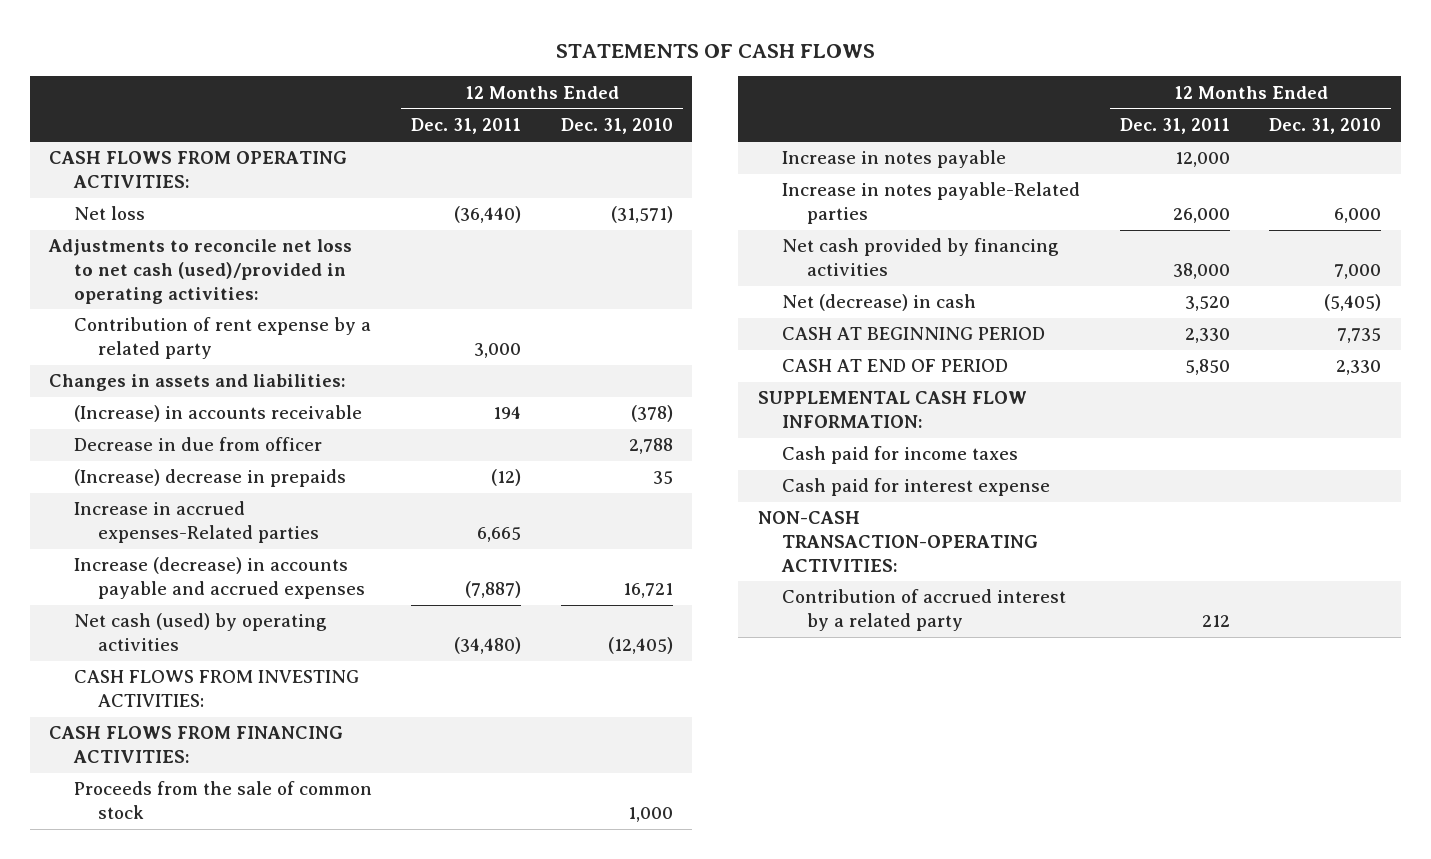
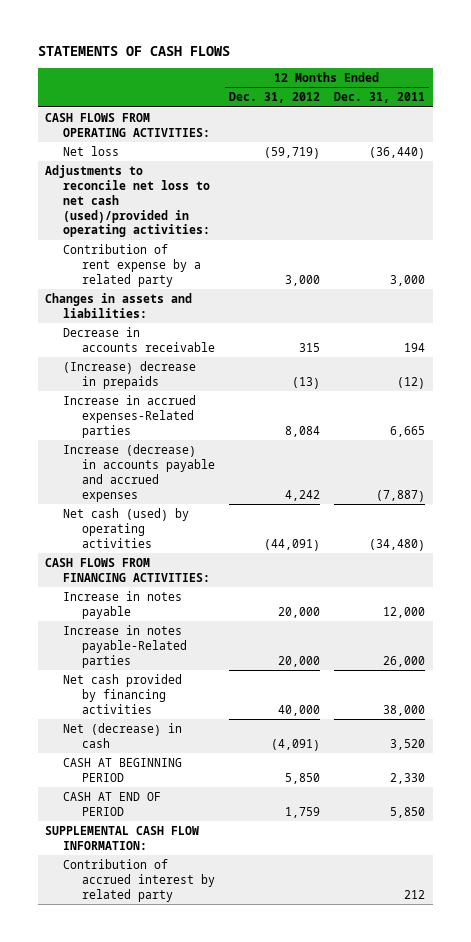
[560,118,673,135] Dec. 31, 2010 -> none
none -> [228,92,320,104] Dec. 31, 2012
[73,437,322,452] Decrease in due from officer -> none
[73,405,362,423] (Increase) in accounts receivable -> [63,326,215,352] Decrease in accounts receivable
[73,670,359,708] CASH FLOWS FROM INVESTING ACTIVITIES: -> none
[73,781,372,820] Proceeds from the sale of common stock -> none
[782,446,1019,465] Cash paid for income taxes -> none
[782,478,1051,497] Cash paid for interest expense -> none
[757,511,1039,572] NON-CASH TRANSACTION-OPERATING ACTIVITIES: -> none
[782,589,1067,632] Contribution of accrued interest by a related party -> [63,858,215,902] Contribution of accrued interest by related party

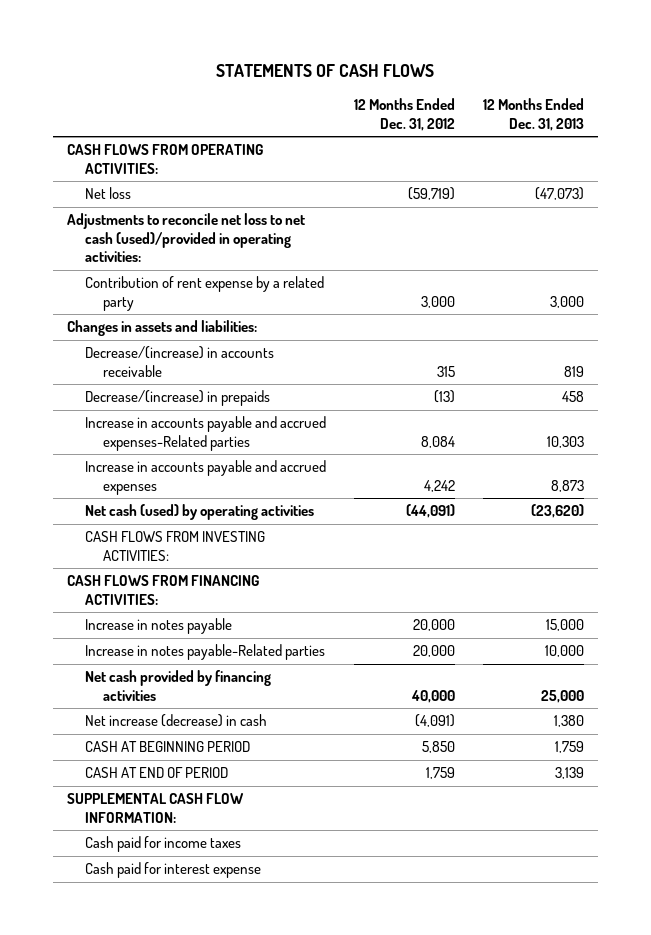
[334,92,426,104] Dec. 31, 2011 -> none
none -> [482,98,584,131] 12 Months Ended Dec. 31, 2013
[63,326,215,352] Decrease in accounts receivable -> [84,346,274,377] Decrease/(increase) in accounts receivable
[63,360,197,389] (Increase) decrease in prepaids -> [84,390,270,407] Decrease/(increase) in prepaids
[63,394,197,438] Increase in accrued expenses-Related parties -> [84,416,326,451] Increase in accounts payable and accrued expenses-Related parties
[63,443,215,502] Increase (decrease) in accounts payable and accrued expenses -> [84,460,326,495] Increase in accounts payable and accrued expenses
none -> [84,531,265,561] CASH FLOWS FROM INVESTING ACTIVITIES:
[63,722,183,748] Net (decrease) in cash -> [84,714,267,728] Net increase (decrease) in cash
[63,858,215,902] Contribution of accrued interest by related party -> none
none -> [84,836,241,853] Cash paid for income taxes
none -> [84,862,261,879] Cash paid for interest expense

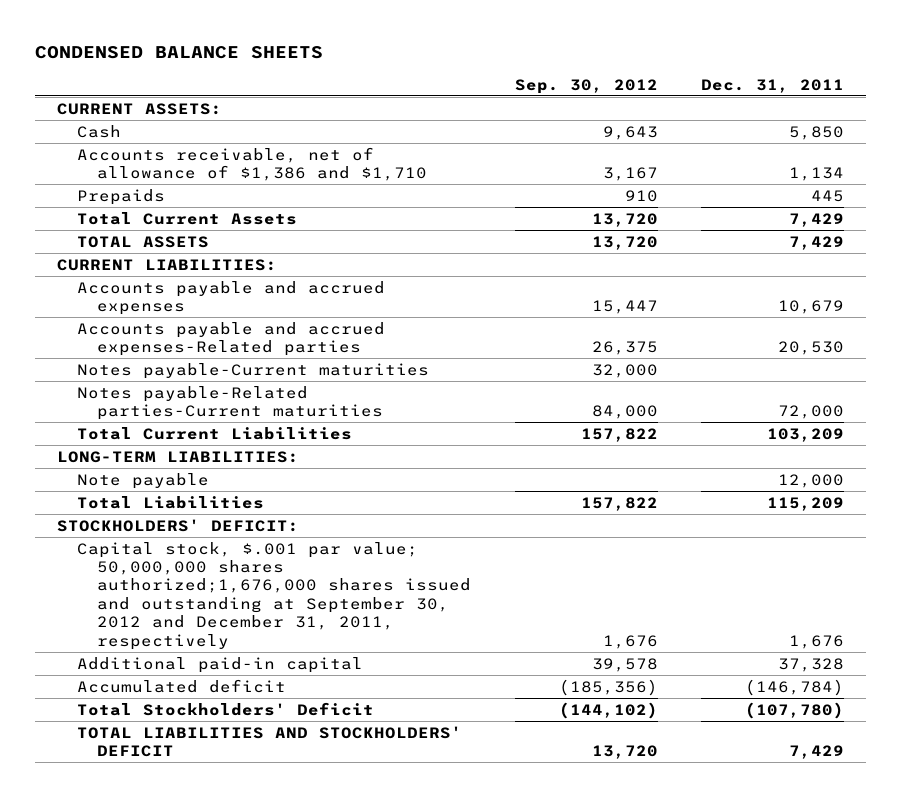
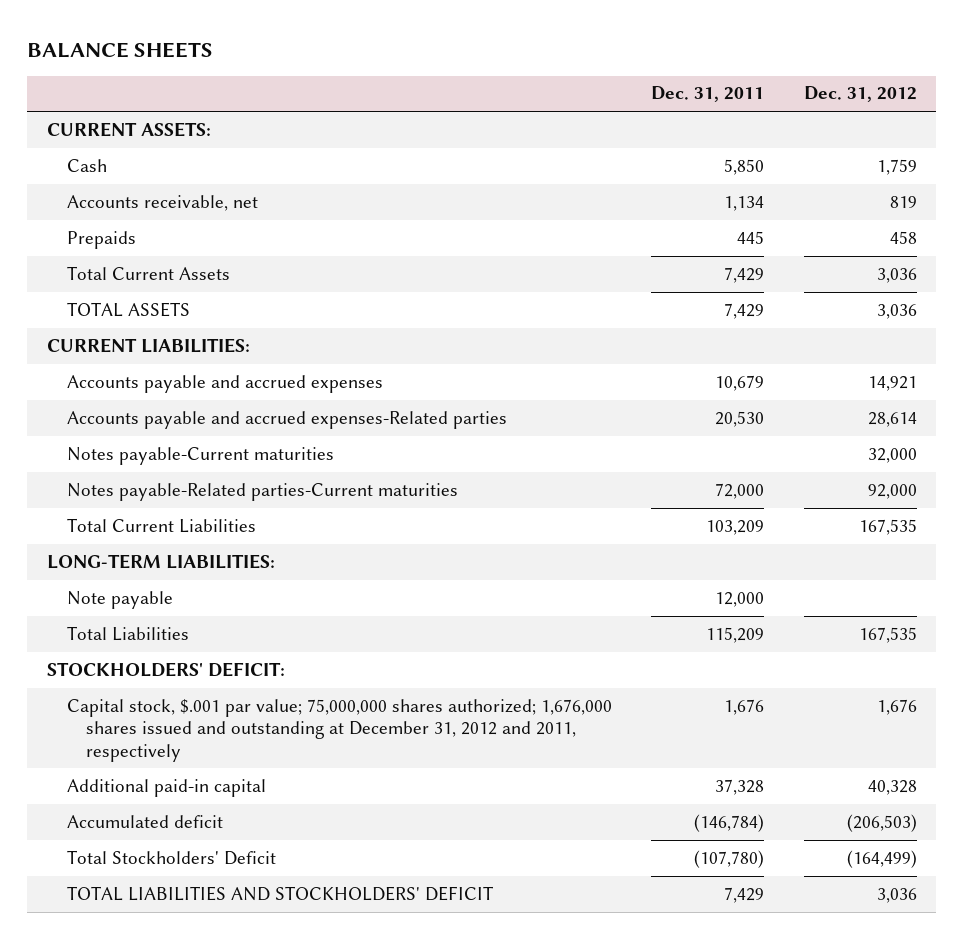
[35,46,324,60] CONDENSED BALANCE SHEETS -> [27,41,214,58] BALANCE SHEETS
[514,78,658,94] Sep. 30, 2012 -> none
none -> [803,86,917,103] Dec. 31, 2012
[77,146,428,181] Accounts receivable, net of allowance of $1,386 and $1,710 -> [66,194,258,211] Accounts receivable, net
[77,541,472,650] Capital stock, $.001 par value; 50,000,000 shares authorized;1,676,000 shares issued and outstanding at September 30, 2012 and December 31, 2011, respectively -> [66,698,612,762] Capital stock, $.001 par value; 75,000,000 shares authorized; 1,676,000 shares issued and outstanding at December 31, 2012 and 2011, respectively

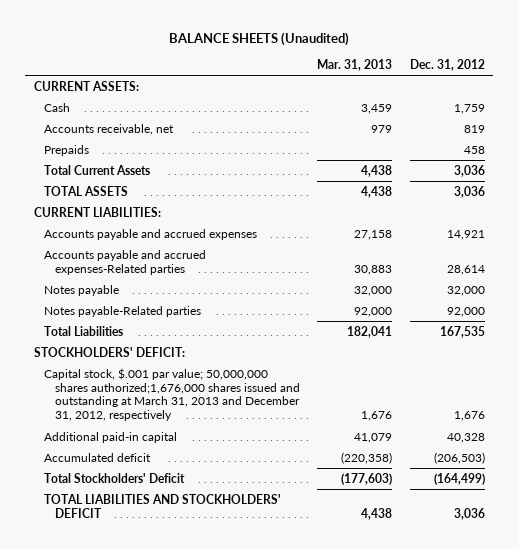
[27,41,214,58] BALANCE SHEETS -> [169,31,350,46] BALANCE SHEETS (Unaudited)
[651,86,765,103] Dec. 31, 2011 -> none
none -> [317,58,393,71] Mar. 31, 2013
[66,517,256,533] Total Current Liabilities -> none
[47,553,276,569] LONG-TERM LIABILITIES: -> none
[66,590,173,609] Note payable -> none
[66,446,334,465] Notes payable-Current maturities -> [44,284,120,296] Notes payable
[66,482,458,501] Notes payable-Related parties-Current maturities -> [44,305,202,317] Notes payable-Related parties
[66,698,612,762] Capital stock, $.001 par value; 75,000,000 shares authorized; 1,676,000 shares issued and outstanding at December 31, 2012 and 2011, respectively -> [44,367,300,422] Capital stock, $.001 par value; 50,000,000 shares authorized;1,676,000 shares issued and outstanding at March 31, 2013 and December 31, 2012, respectively

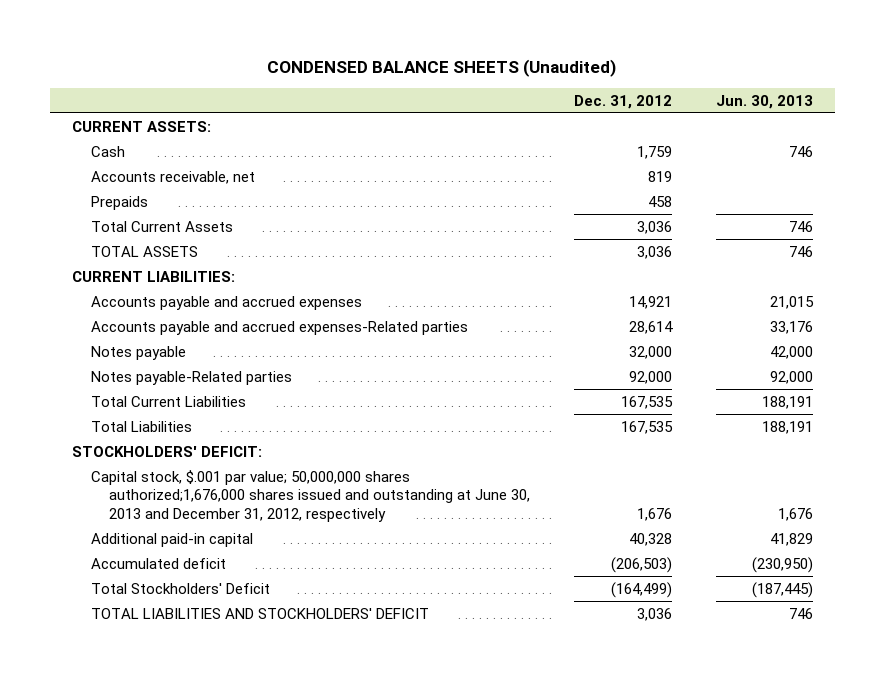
[169,31,350,46] BALANCE SHEETS (Unaudited) -> [267,59,617,78] CONDENSED BALANCE SHEETS (Unaudited)
[317,58,393,71] Mar. 31, 2013 -> none
none -> [715,94,813,109] Jun. 30, 2013
none -> [90,395,246,407] Total Current Liabilities
[44,367,300,422] Capital stock, $.001 par value; 50,000,000 shares authorized;1,676,000 shares issued and outstanding at March 31, 2013 and December 31, 2012, respectively -> [90,469,530,522] Capital stock, $.001 par value; 50,000,000 shares authorized;1,676,000 shares issued and outstanding at June 30, 2013 and December 31, 2012, respectively

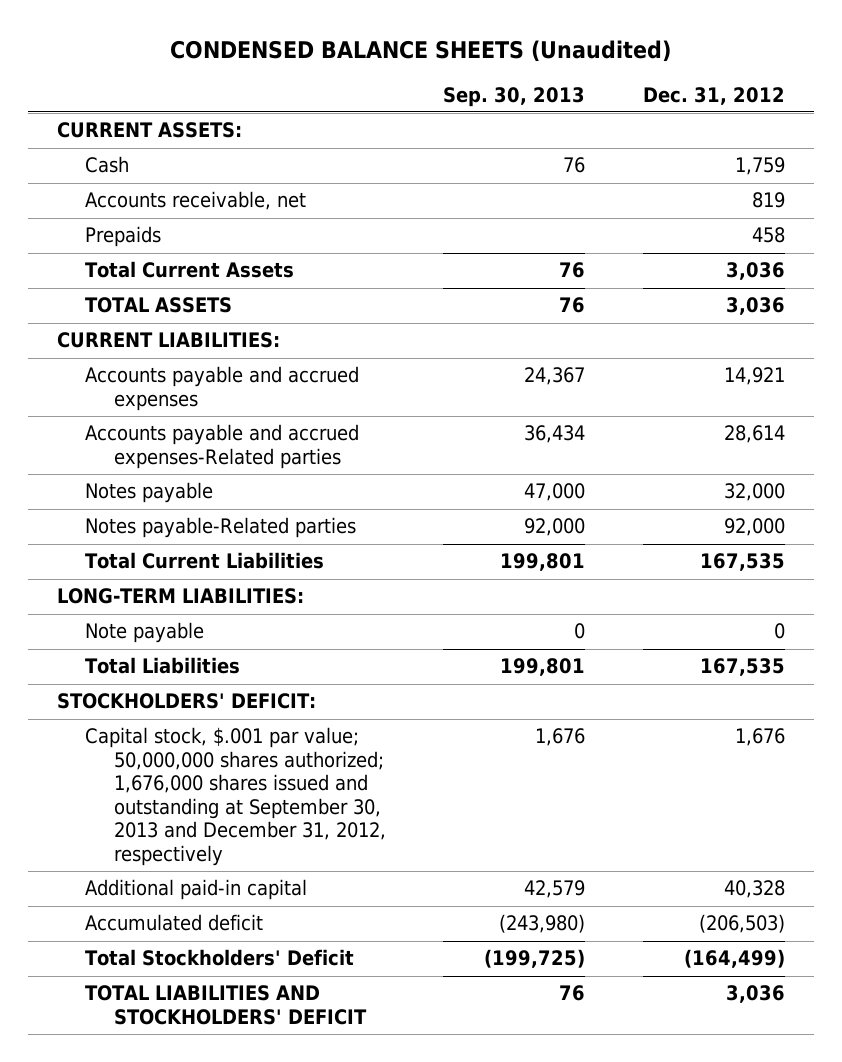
[715,94,813,109] Jun. 30, 2013 -> none
none -> [443,86,586,107] Sep. 30, 2013
none -> [56,588,304,605] LONG-TERM LIABILITIES:
none -> [85,622,205,644] Note payable
[90,469,530,522] Capital stock, $.001 par value; 50,000,000 shares authorized;1,676,000 shares issued and outstanding at June 30, 2013 and December 31, 2012, respectively -> [85,727,386,866] Capital stock, $.001 par value; 50,000,000 shares authorized; 1,676,000 shares issued and outstanding at September 30, 2013 and December 31, 2012, respectively

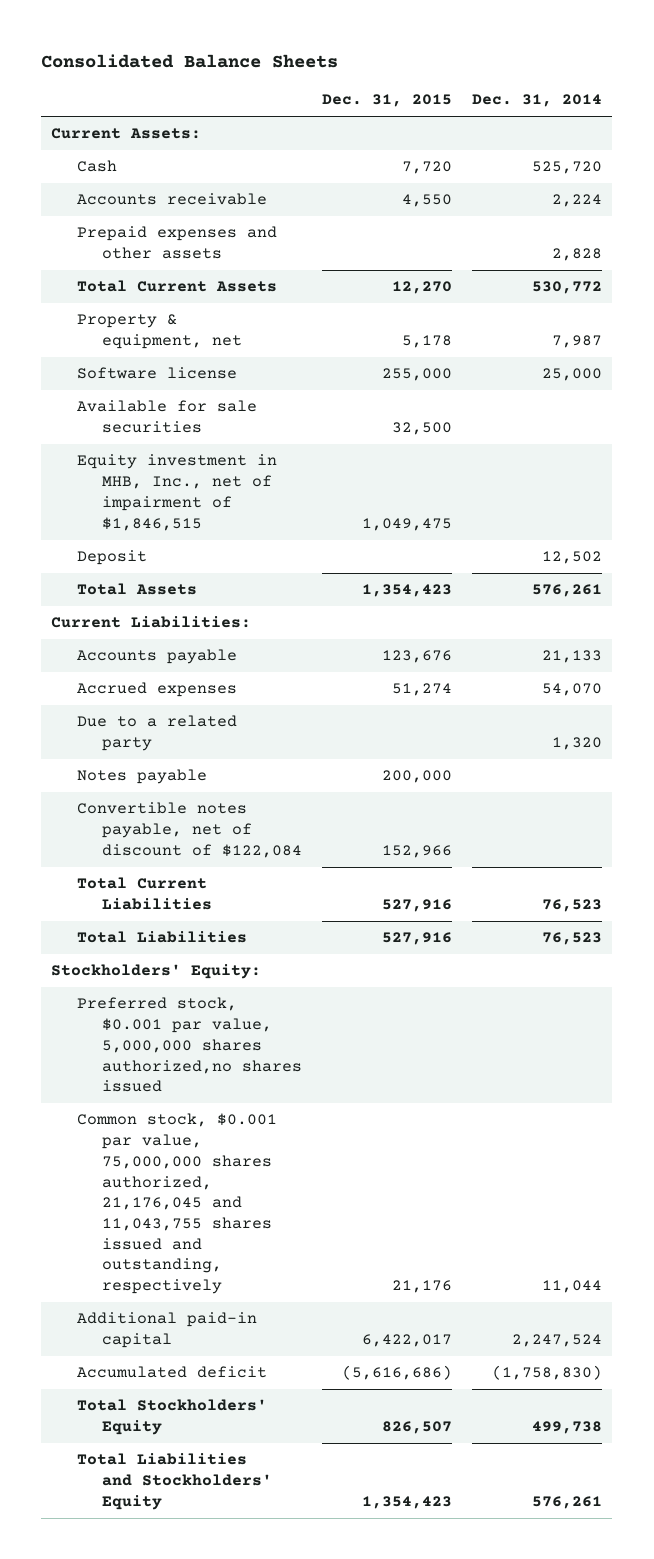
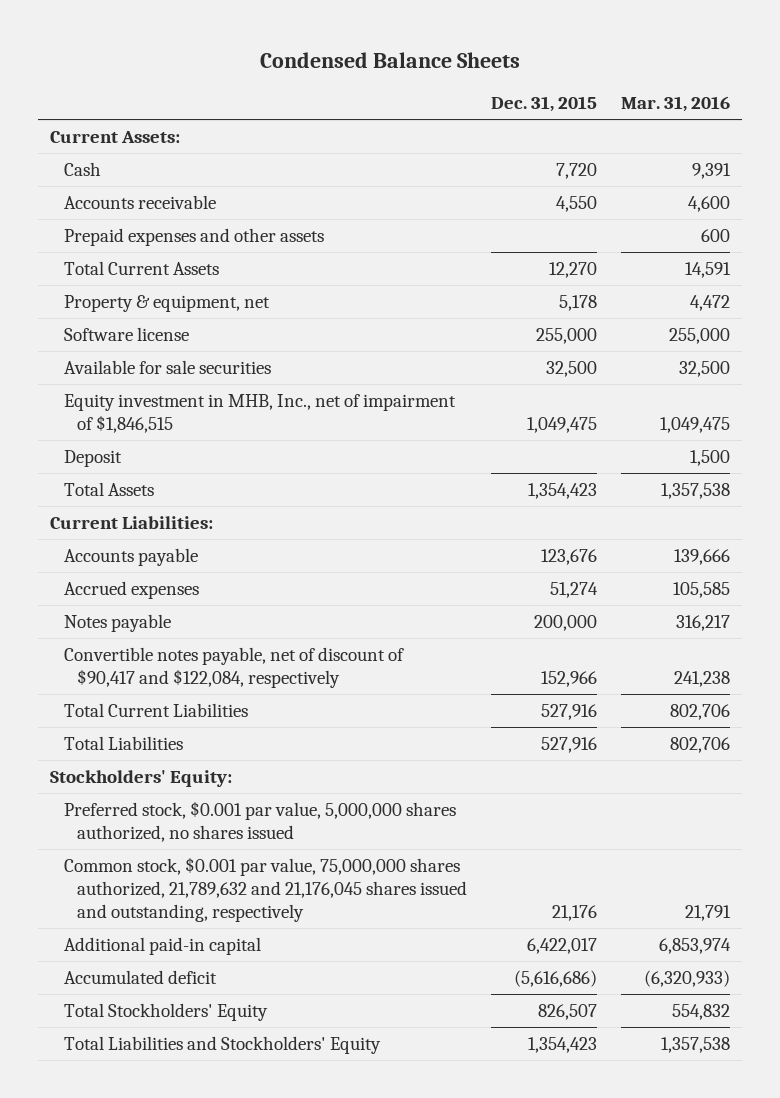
[41,53,339,68] Consolidated Balance Sheets -> [260,51,521,68] Condensed Balance Sheets
[472,94,603,108] Dec. 31, 2014 -> none
none -> [620,96,730,113] Mar. 31, 2016
[76,715,237,752] Due to a related party -> none
[76,802,302,858] Convertible notes payable, net of discount of $122,084 -> [63,646,404,688] Convertible notes payable, net of discount of $90,417 and $122,084, respectively
[76,997,302,1093] Preferred stock, $0.001 par value, 5,000,000 shares authorized,no shares issued -> [63,800,456,842] Preferred stock, $0.001 par value, 5,000,000 shares authorized, no shares issued
[76,1113,277,1295] Common stock, $0.001 par value, 75,000,000 shares authorized, 21,176,045 and 11,043,755 shares issued and outstanding, respectively -> [63,856,467,923] Common stock, $0.001 par value, 75,000,000 shares authorized, 21,789,632 and 21,176,045 shares issued and outstanding, respectively

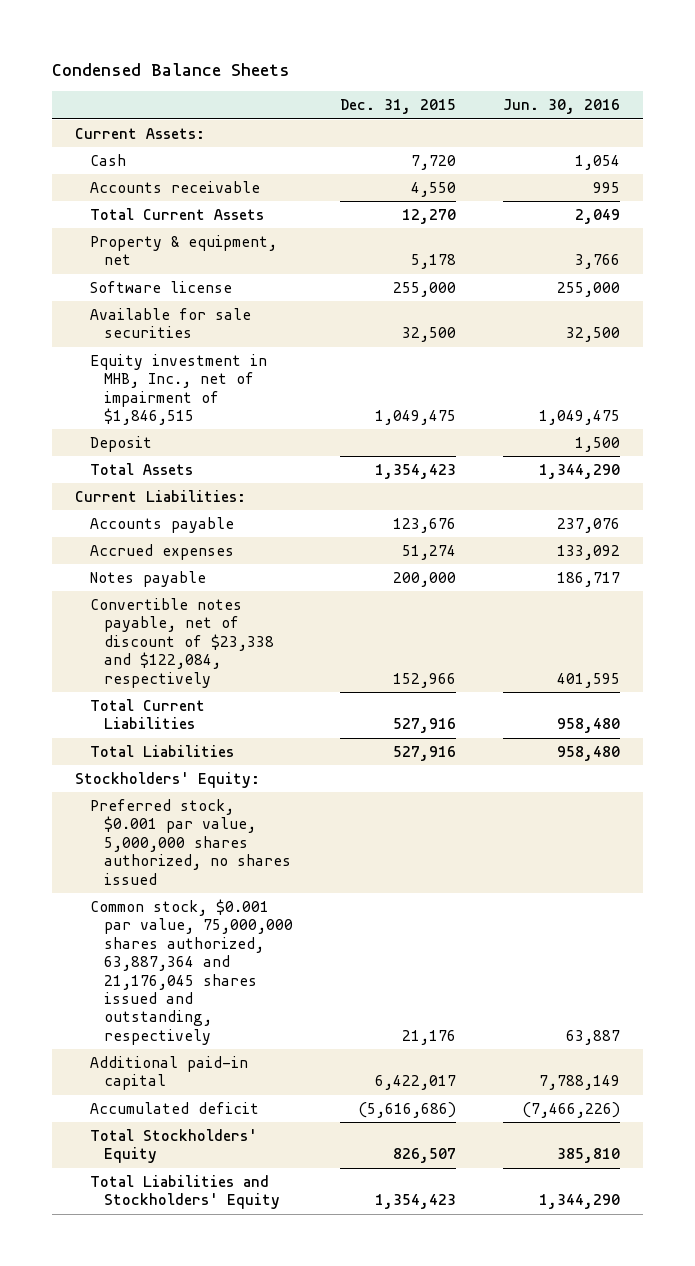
[620,96,730,113] Mar. 31, 2016 -> none
none -> [502,99,620,115] Jun. 30, 2016
[63,227,324,246] Prepaid expenses and other assets -> none
[63,646,404,688] Convertible notes payable, net of discount of $90,417 and $122,084, respectively -> [89,598,275,688] Convertible notes payable, net of discount of $23,338 and $122,084, respectively
[63,856,467,923] Common stock, $0.001 par value, 75,000,000 shares authorized, 21,789,632 and 21,176,045 shares issued and outstanding, respectively -> [89,899,294,1045] Common stock, $0.001 par value, 75,000,000 shares authorized, 63,887,364 and 21,176,045 shares issued and outstanding, respectively

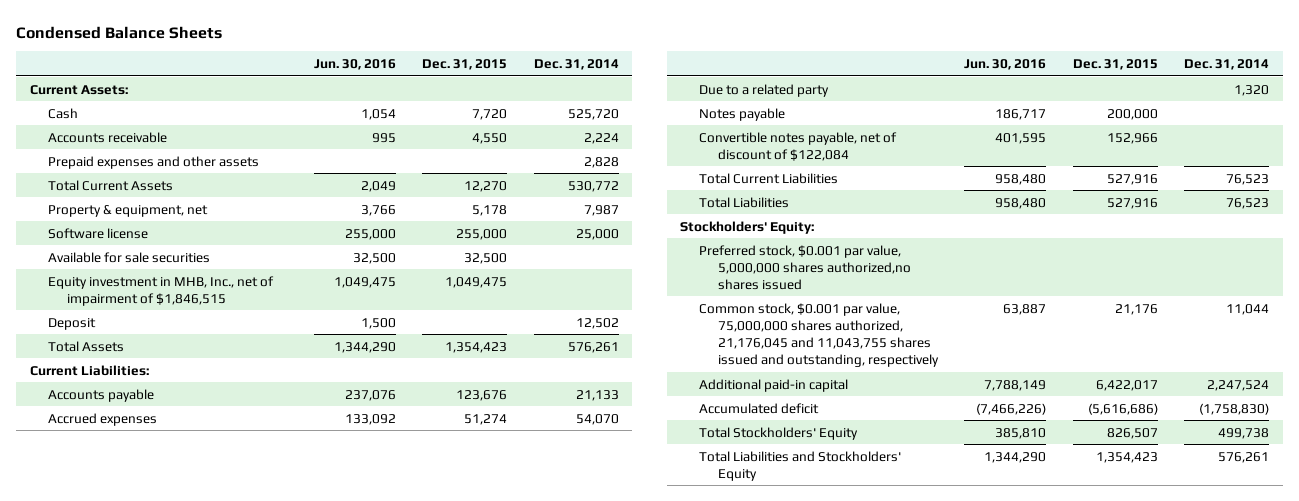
none -> [533,58,619,70] Dec. 31, 2014
none -> [48,155,260,169] Prepaid expenses and other assets
none -> [698,83,829,97] Due to a related party
[89,598,275,688] Convertible notes payable, net of discount of $23,338 and $122,084, respectively -> [698,131,897,161] Convertible notes payable, net of discount of $122,084
[89,799,292,885] Preferred stock, $0.001 par value, 5,000,000 shares authorized, no shares issued -> [698,244,911,290] Preferred stock, $0.001 par value, 5,000,000 shares authorized,no shares issued
[89,899,294,1045] Common stock, $0.001 par value, 75,000,000 shares authorized, 63,887,364 and 21,176,045 shares issued and outstanding, respectively -> [698,302,939,367] Common stock, $0.001 par value, 75,000,000 shares authorized, 21,176,045 and 11,043,755 shares issued and outstanding, respectively

